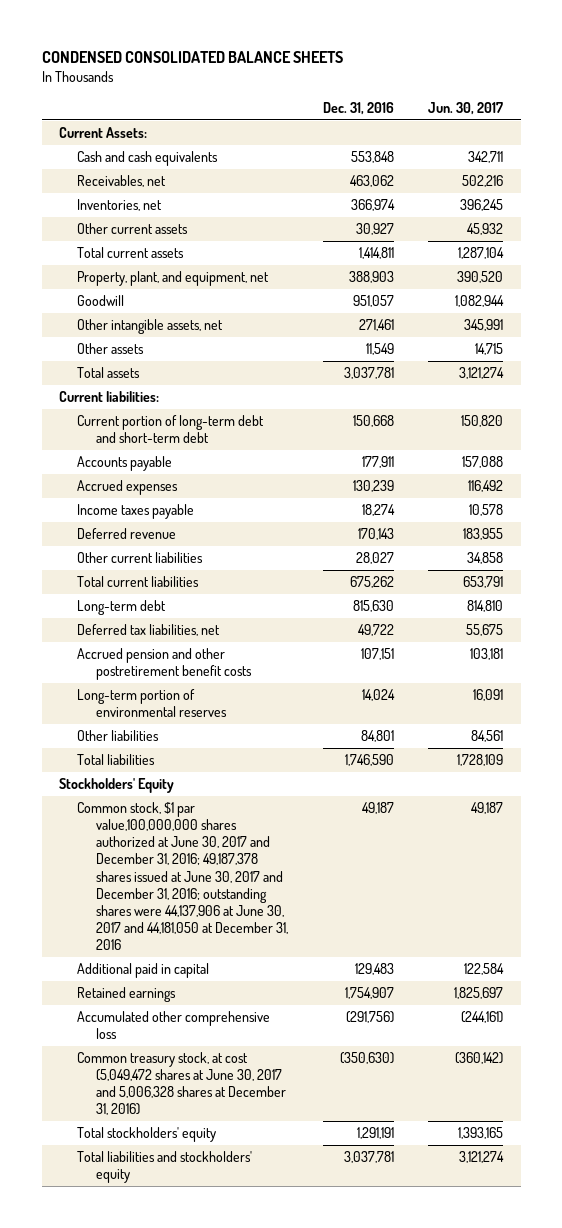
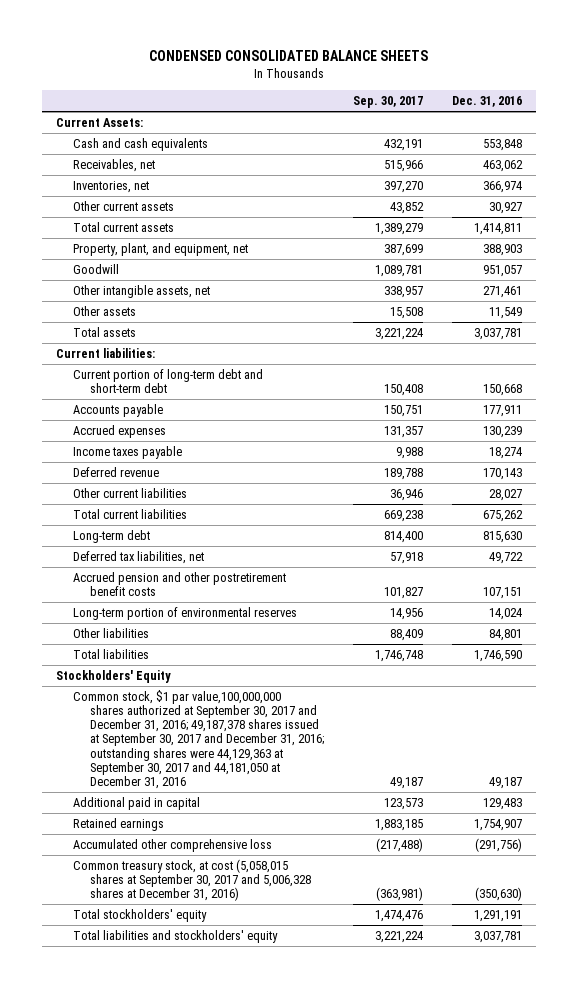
[428,102,504,116] Jun. 30, 2017 -> none
none -> [353,95,424,108] Sep. 30, 2017
[77,801,289,951] Common stock, $1 par value,100,000,000 shares authorized at June 30, 2017 and December 31, 2016; 49,187,378 shares issued at June 30, 2017 and December 31, 2016; outstanding shares were 44,137,906 at June 30, 2017 and 44,181,050 at December 31, 2016 -> [73,689,325,789] Common stock, $1 par value,100,000,000 shares authorized at September 30, 2017 and December 31, 2016; 49,187,378 shares issued at September 30, 2017 and December 31, 2016; outstanding shares were 44,129,363 at September 30, 2017 and 44,181,050 at December 31, 2016
[77,1051,287,1116] Common treasury stock, at cost (5,049,472 shares at June 30, 2017 and 5,006,328 shares at December 31, 2016) -> [73,858,312,902] Common treasury stock, at cost (5,058,015 shares at September 30, 2017 and 5,006,328 shares at December 31, 2016)

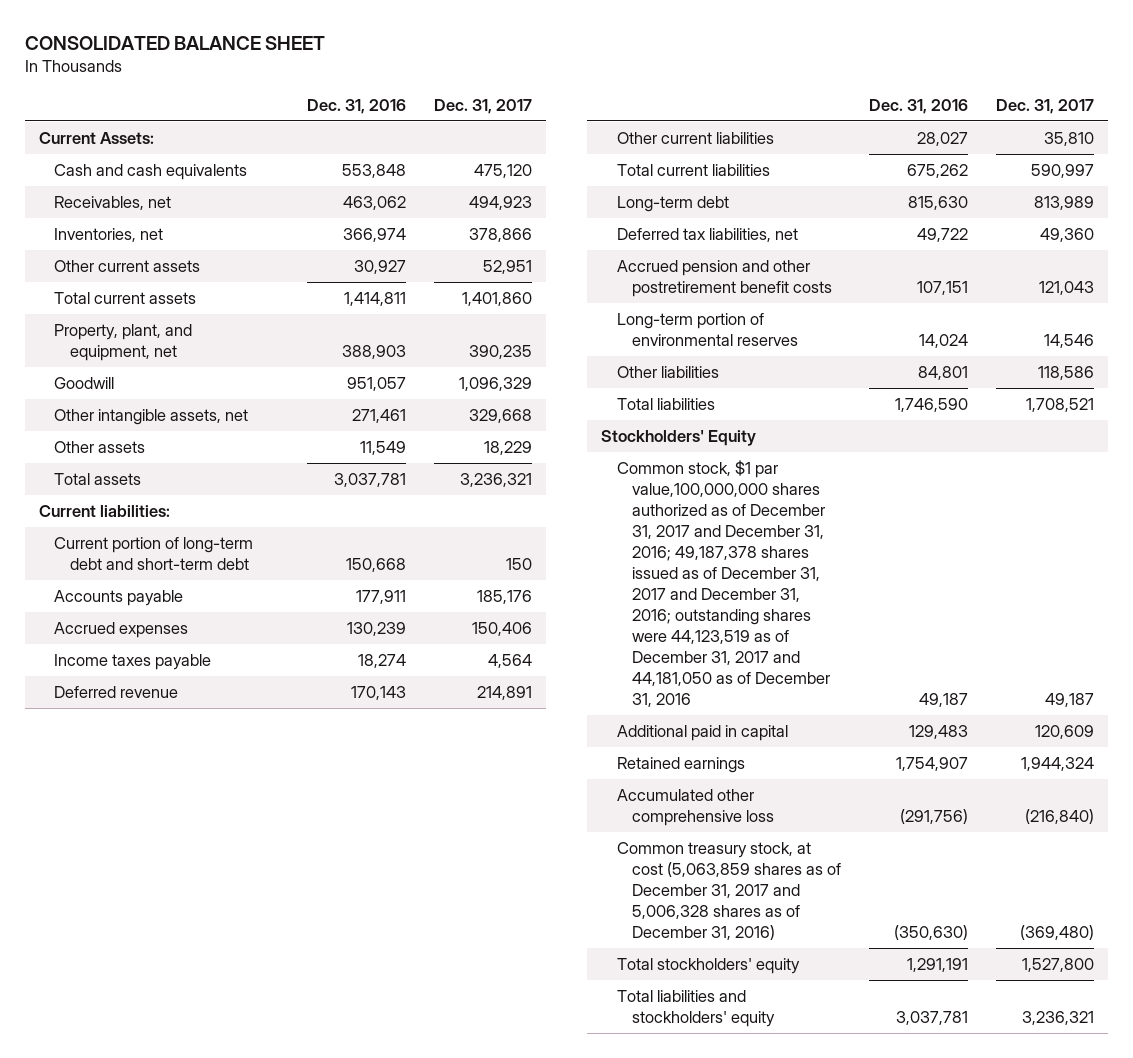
[149,50,429,62] CONDENSED CONSOLIDATED BALANCE SHEETS -> [24,36,325,51] CONSOLIDATED BALANCE SHEET
[353,95,424,108] Sep. 30, 2017 -> none
none -> [433,98,532,114] Dec. 31, 2017
[73,689,325,789] Common stock, $1 par value,100,000,000 shares authorized at September 30, 2017 and December 31, 2016; 49,187,378 shares issued at September 30, 2017 and December 31, 2016; outstanding shares were 44,129,363 at September 30, 2017 and 44,181,050 at December 31, 2016 -> [616,459,831,707] Common stock, $1 par value,100,000,000 shares authorized as of December 31, 2017 and December 31, 2016; 49,187,378 shares issued as of December 31, 2017 and December 31, 2016; outstanding shares were 44,123,519 as of December 31, 2017 and 44,181,050 as of December 31, 2016
[73,858,312,902] Common treasury stock, at cost (5,058,015 shares at September 30, 2017 and 5,006,328 shares at December 31, 2016) -> [616,841,842,940] Common treasury stock, at cost (5,063,859 shares as of December 31, 2017 and 5,006,328 shares as of December 31, 2016)

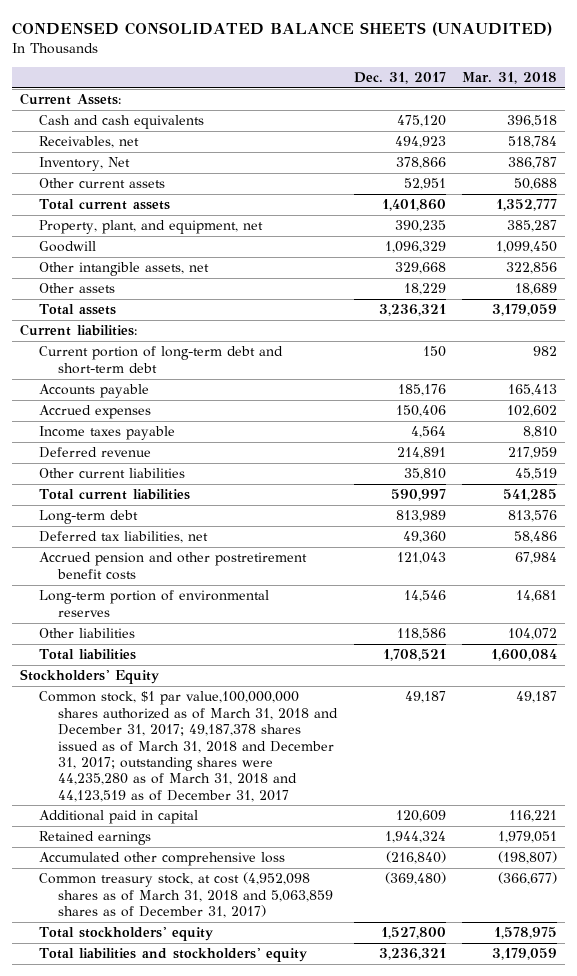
[24,36,325,51] CONSOLIDATED BALANCE SHEET -> [11,21,552,36] CONDENSED CONSOLIDATED BALANCE SHEETS (UNAUDITED)
[306,98,406,114] Dec. 31, 2016 -> none
none -> [461,72,557,85] Mar. 31, 2018
[54,227,164,242] Inventories, net -> [38,157,130,172] Inventory, Net
[616,459,831,707] Common stock, $1 par value,100,000,000 shares authorized as of December 31, 2017 and December 31, 2016; 49,187,378 shares issued as of December 31, 2017 and December 31, 2016; outstanding shares were 44,123,519 as of December 31, 2017 and 44,181,050 as of December 31, 2016 -> [38,691,339,802] Common stock, $1 par value,100,000,000 shares authorized as of March 31, 2018 and December 31, 2017; 49,187,378 shares issued as of March 31, 2018 and December 31, 2017; outstanding shares were 44,235,280 as of March 31, 2018 and 44,123,519 as of December 31, 2017
[616,841,842,940] Common treasury stock, at cost (5,063,859 shares as of December 31, 2017 and 5,006,328 shares as of December 31, 2016) -> [38,872,334,919] Common treasury stock, at cost (4,952,098 shares as of March 31, 2018 and 5,063,859 shares as of December 31, 2017)

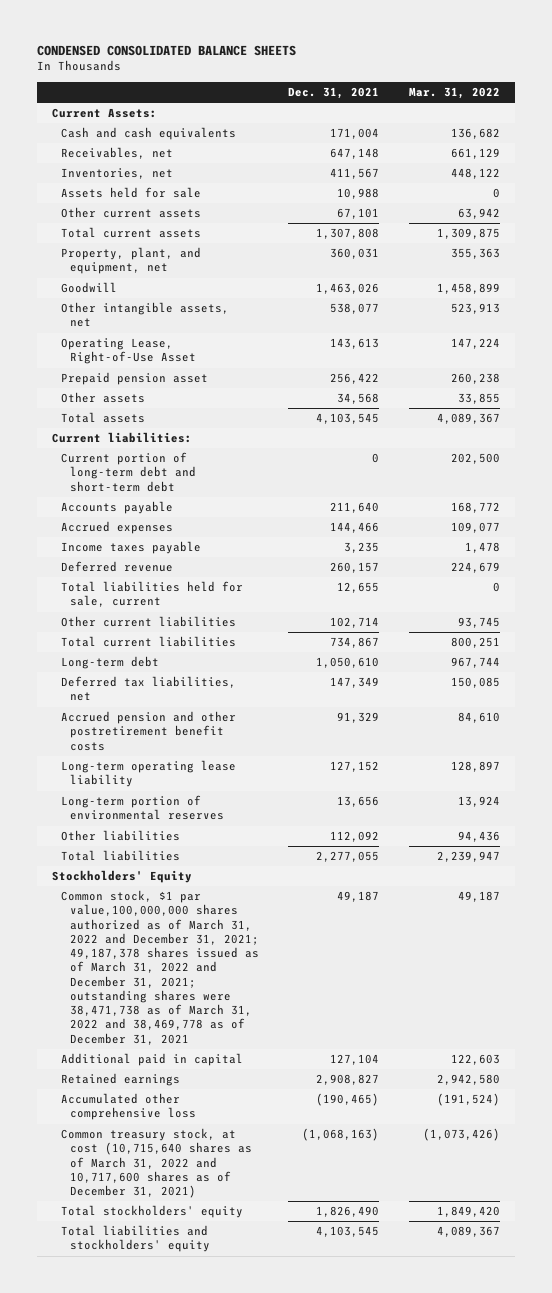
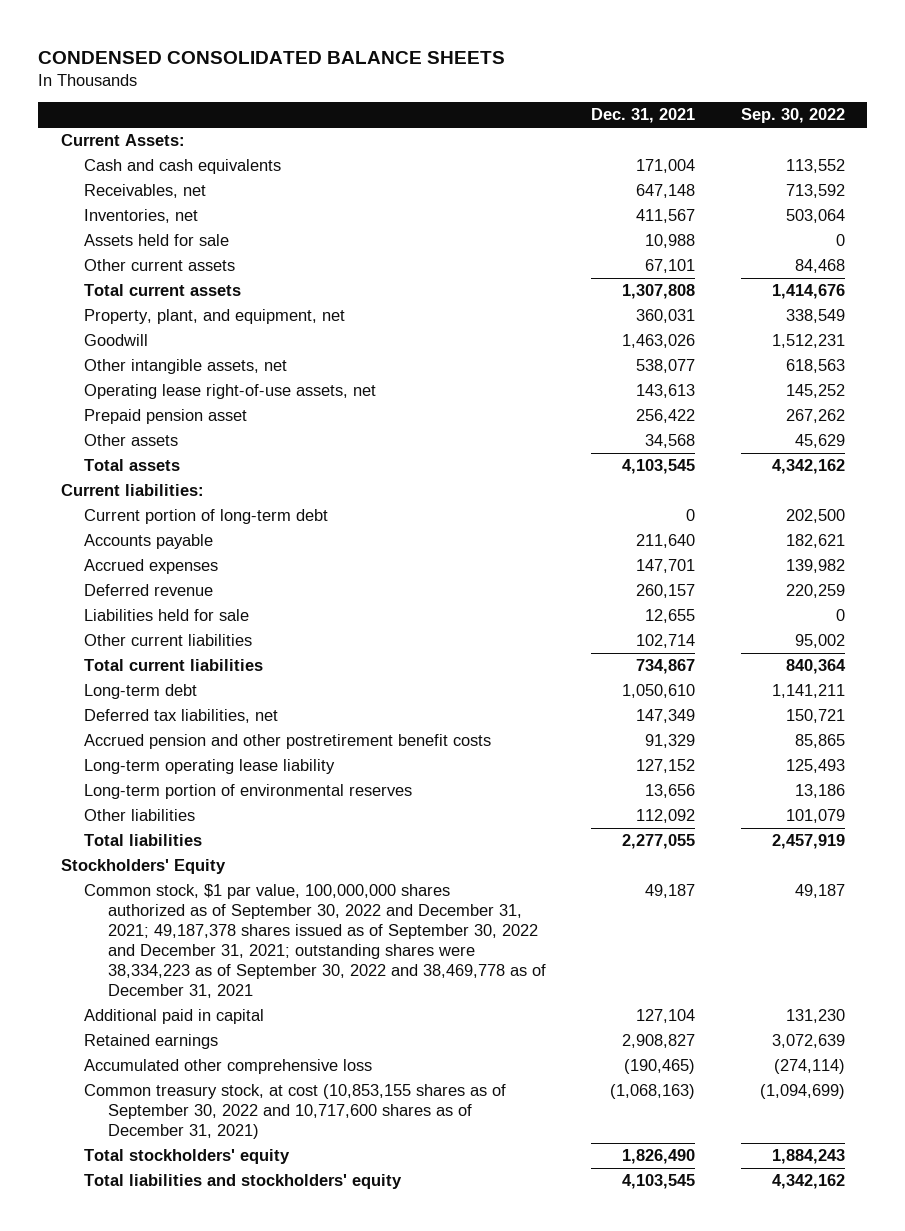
[408,87,500,100] Mar. 31, 2022 -> none
none -> [740,108,845,124] Sep. 30, 2022
[60,338,196,365] Operating Lease, Right-of-Use Asset -> [84,384,377,400] Operating lease right-of-use assets, net
[60,452,196,492] Current portion of long-term debt and short-term debt -> [84,509,329,525] Current portion of long-term debt
[60,541,201,555] Income taxes payable -> none
[330,522,380,534] 144,466 -> [636,559,696,574] 147,701
[60,581,243,608] Total liabilities held for sale, current -> [84,609,250,622] Liabilities held for sale
[60,890,259,1045] Common stock, $1 par value,100,000,000 shares authorized as of March 31, 2022 and December 31, 2021; 49,187,378 shares issued as of March 31, 2022 and December 31, 2021; outstanding shares were 38,471,738 as of March 31, 2022 and 38,469,778 as of December 31, 2021 -> [84,884,546,999] Common stock, $1 par value, 100,000,000 shares authorized as of September 30, 2022 and December 31, 2021; 49,187,378 shares issued as of September 30, 2022 and December 31, 2021; outstanding shares were 38,334,223 as of September 30, 2022 and 38,469,778 as of December 31, 2021
[60,1128,252,1199] Common treasury stock, at cost (10,715,640 shares as of March 31, 2022 and 10,717,600 shares as of December 31, 2021) -> [84,1084,507,1140] Common treasury stock, at cost (10,853,155 shares as of September 30, 2022 and 10,717,600 shares as of December 31, 2021)

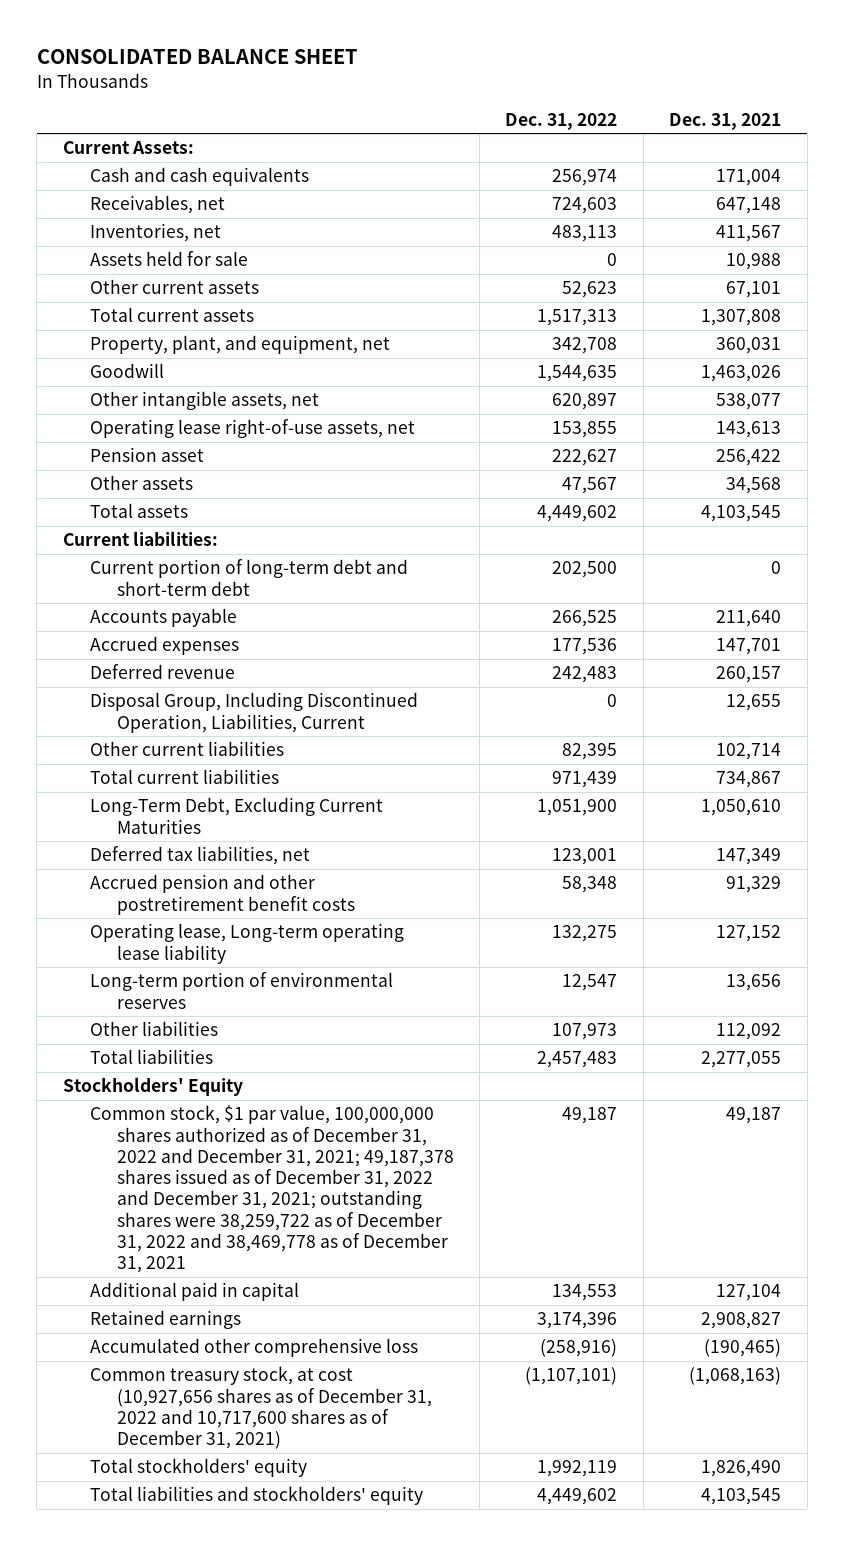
[37,50,505,64] CONDENSED CONSOLIDATED BALANCE SHEETS -> [36,49,358,65] CONSOLIDATED BALANCE SHEET
[740,108,845,124] Sep. 30, 2022 -> none
none -> [505,112,618,130] Dec. 31, 2022
[84,409,248,425] Prepaid pension asset -> [89,447,204,463] Pension asset
[84,509,329,525] Current portion of long-term debt -> [89,559,408,596] Current portion of long-term debt and short-term debt
[84,609,250,622] Liabilities held for sale -> [89,692,418,733] Disposal Group, Including Discontinued Operation, Liabilities, Current
[84,684,198,700] Long-term debt -> [89,797,383,834] Long-Term Debt, Excluding Current Maturities
[84,759,336,775] Long-term operating lease liability -> [89,923,404,964] Operating lease, Long-term operating lease liability
[84,884,546,999] Common stock, $1 par value, 100,000,000 shares authorized as of September 30, 2022 and December 31, 2021; 49,187,378 shares issued as of September 30, 2022 and December 31, 2021; outstanding shares were 38,334,223 as of September 30, 2022 and 38,469,778 as of December 31, 2021 -> [89,1105,454,1274] Common stock, $1 par value, 100,000,000 shares authorized as of December 31, 2022 and December 31, 2021; 49,187,378 shares issued as of December 31, 2022 and December 31, 2021; outstanding shares were 38,259,722 as of December 31, 2022 and 38,469,778 as of December 31, 2021
[84,1084,507,1140] Common treasury stock, at cost (10,853,155 shares as of September 30, 2022 and 10,717,600 shares as of December 31, 2021) -> [89,1366,432,1450] Common treasury stock, at cost (10,927,656 shares as of December 31, 2022 and 10,717,600 shares as of December 31, 2021)

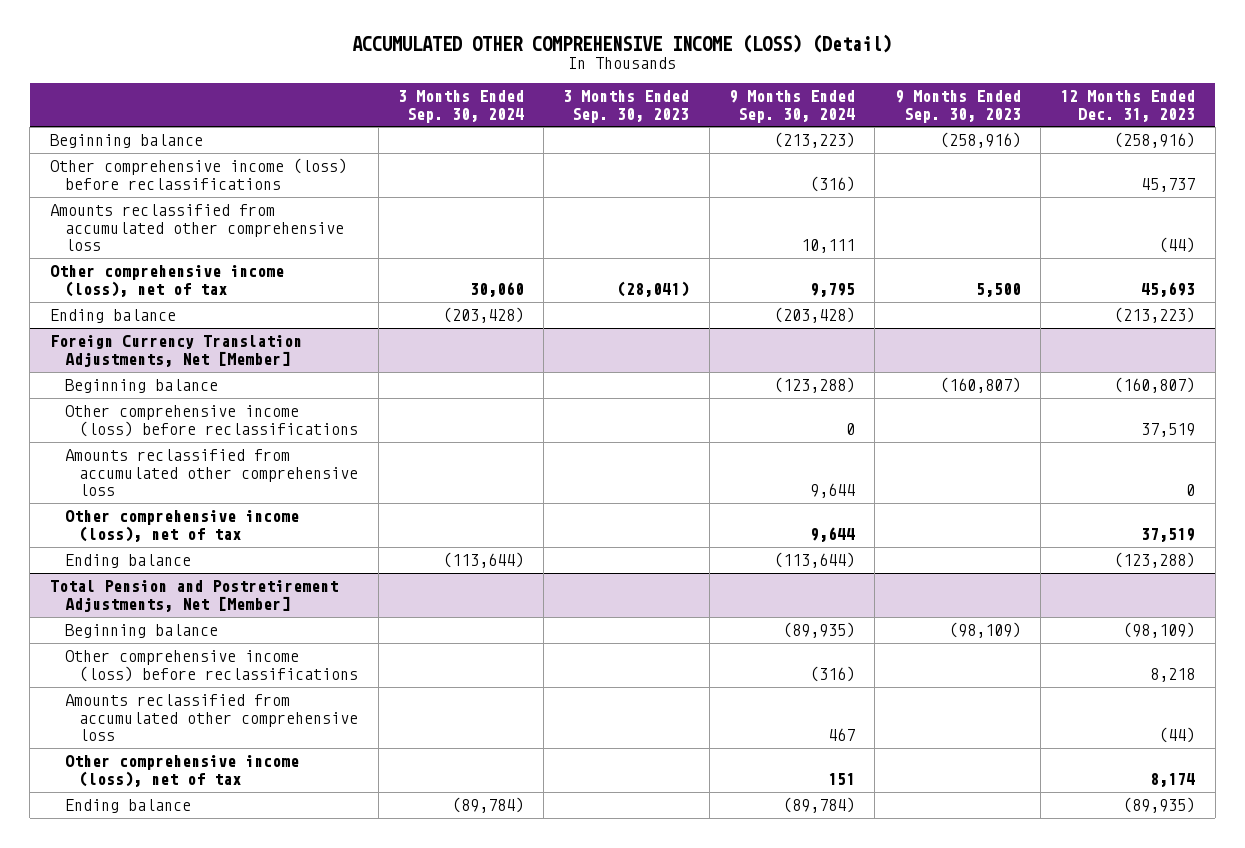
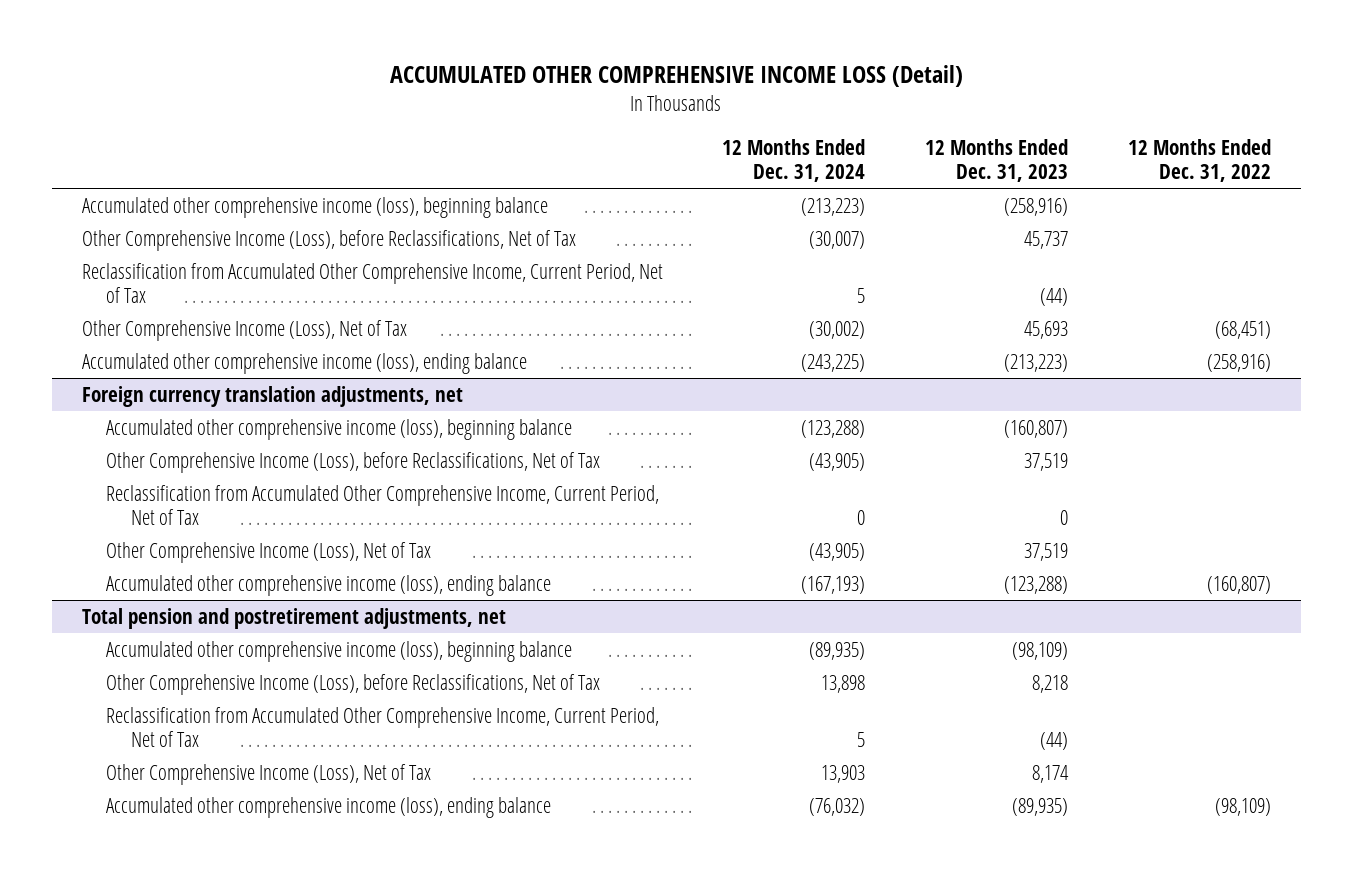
[352,33,893,53] ACCUMULATED OTHER COMPREHENSIVE INCOME (LOSS) (Detail) -> [390,65,964,88] ACCUMULATED OTHER COMPREHENSIVE INCOME LOSS (Detail)
[397,90,524,123] 3 Months Ended Sep. 30, 2024 -> none
[563,90,690,123] 3 Months Ended Sep. 30, 2023 -> none
[729,90,856,123] 9 Months Ended Sep. 30, 2024 -> none
[894,90,1021,123] 9 Months Ended Sep. 30, 2023 -> none
none -> [722,139,866,183] 12 Months Ended Dec. 31, 2024
none -> [1127,139,1271,183] 12 Months Ended Dec. 31, 2022
[49,134,203,149] Beginning balance -> [81,196,548,218] Accumulated other comprehensive income (loss), beginning balance
[49,158,347,190] Other comprehensive income (loss) before reclassifications -> [81,229,576,251] Other Comprehensive Income (Loss), before Reclassifications, Net of Tax
[49,204,344,252] Amounts reclassified from accumulated other comprehensive loss -> [81,262,663,303] Reclassification from Accumulated Other Comprehensive Income, Current Period, Net of Tax
[49,265,284,297] Other comprehensive income (loss), net of tax -> [81,319,407,341] Other Comprehensive Income (Loss), Net of Tax
[49,309,176,324] Ending balance -> [81,352,527,374] Accumulated other comprehensive income (loss), ending balance
[49,335,302,367] Foreign Currency Translation Adjustments, Net [Member] -> [81,385,463,407] Foreign currency translation adjustments, net
[64,379,218,394] Beginning balance -> [106,418,573,440] Accumulated other comprehensive income (loss), beginning balance
[64,405,359,437] Other comprehensive income (loss) before reclassifications -> [106,451,601,473] Other Comprehensive Income (Loss), before Reclassifications, Net of Tax
[64,449,359,497] Amounts reclassified from accumulated other comprehensive loss -> [106,484,660,525] Reclassification from Accumulated Other Comprehensive Income, Current Period, Net of Tax
[64,510,299,542] Other comprehensive income (loss), net of tax -> [106,541,432,563] Other Comprehensive Income (Loss), Net of Tax
[64,554,191,569] Ending balance -> [106,574,552,596] Accumulated other comprehensive income (loss), ending balance
[49,580,338,612] Total Pension and Postretirement Adjustments, Net [Member] -> [81,607,506,629] Total pension and postretirement adjustments, net
[64,624,218,639] Beginning balance -> [106,640,573,662] Accumulated other comprehensive income (loss), beginning balance
[64,650,359,682] Other comprehensive income (loss) before reclassifications -> [106,673,601,695] Other Comprehensive Income (Loss), before Reclassifications, Net of Tax
[64,694,359,742] Amounts reclassified from accumulated other comprehensive loss -> [106,706,660,747] Reclassification from Accumulated Other Comprehensive Income, Current Period, Net of Tax
[64,755,299,787] Other comprehensive income (loss), net of tax -> [106,763,432,785] Other Comprehensive Income (Loss), Net of Tax
[64,799,191,814] Ending balance -> [106,796,552,818] Accumulated other comprehensive income (loss), ending balance

